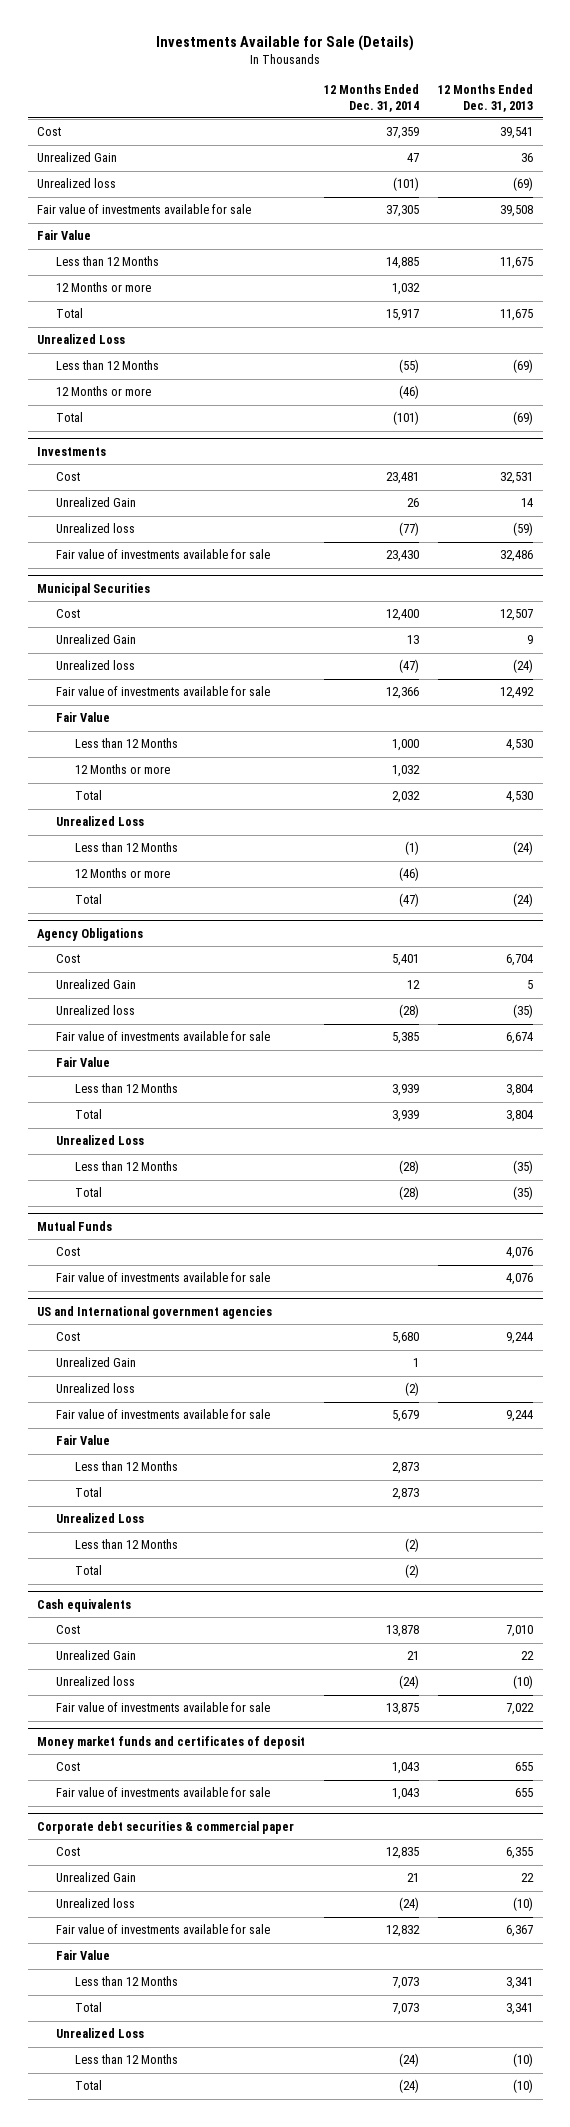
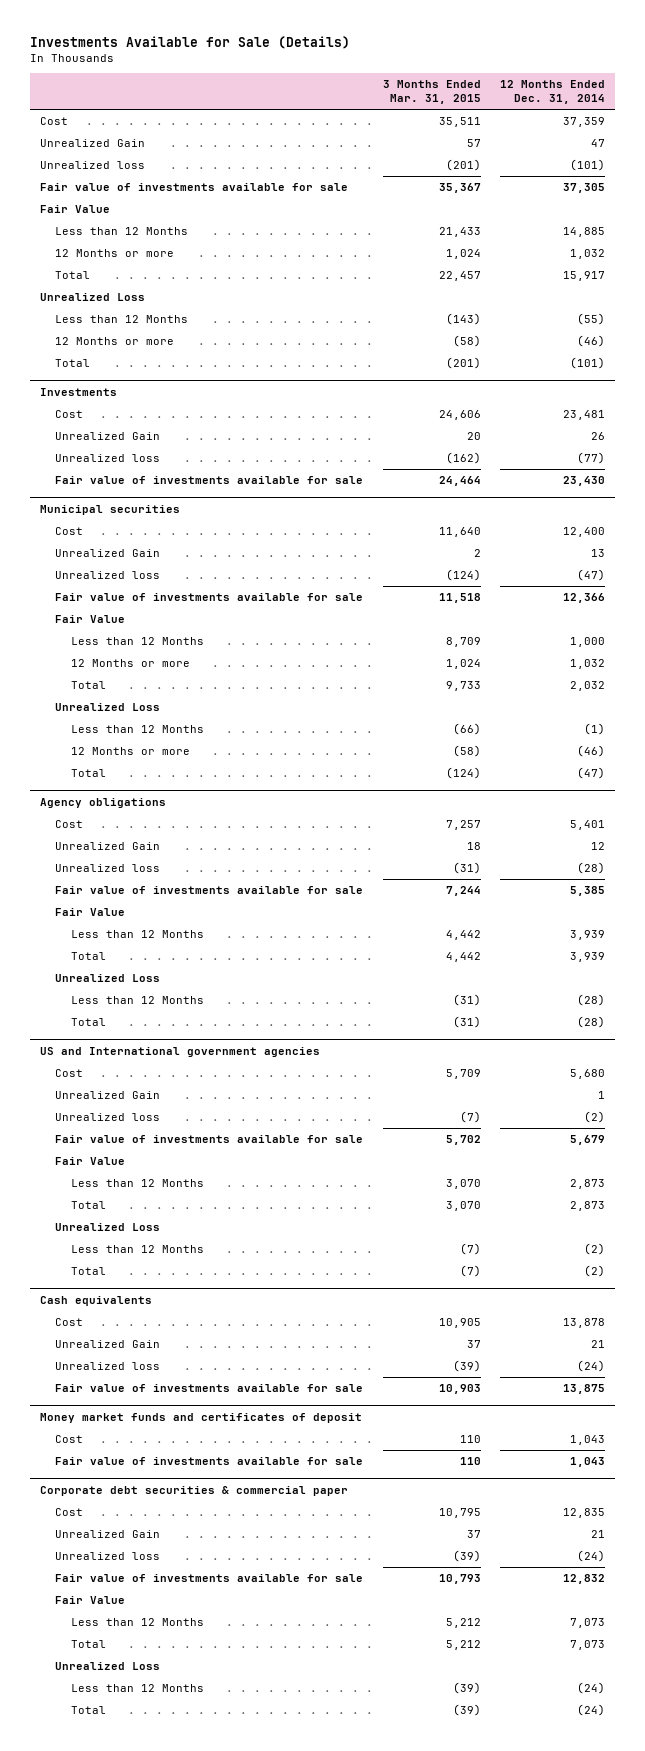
[438,84,534,112] 12 Months Ended Dec. 31, 2013 -> none
none -> [382,80,481,105] 3 Months Ended Mar. 31, 2015
[37,582,151,596] Municipal Securities -> [39,504,180,515] Municipal securities
[37,927,144,941] Agency Obligations -> [39,797,166,808] Agency obligations
[37,1220,113,1231] Mutual Funds -> none
[55,1247,80,1257] Cost -> none
[55,1272,270,1283] Fair value of investments available for sale -> none

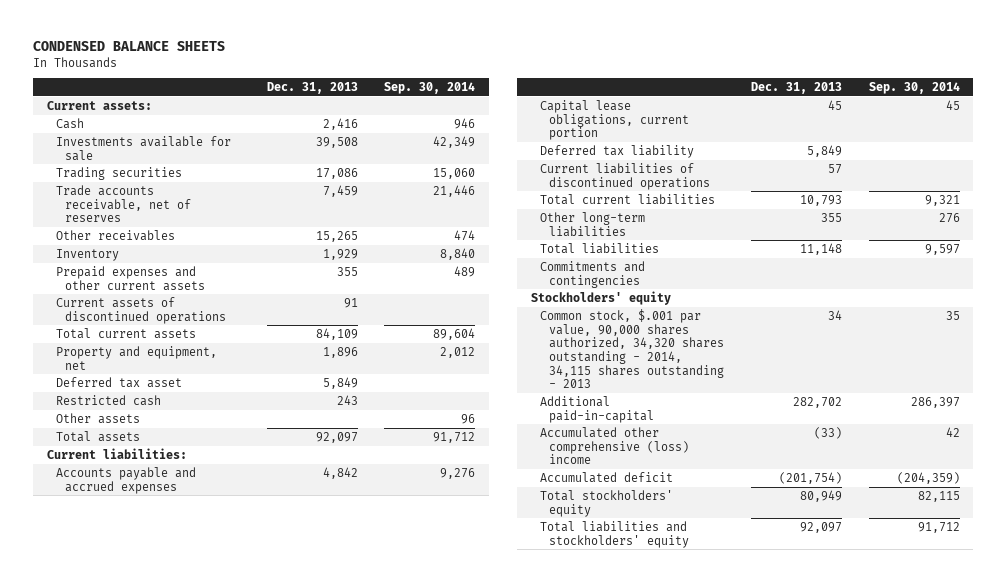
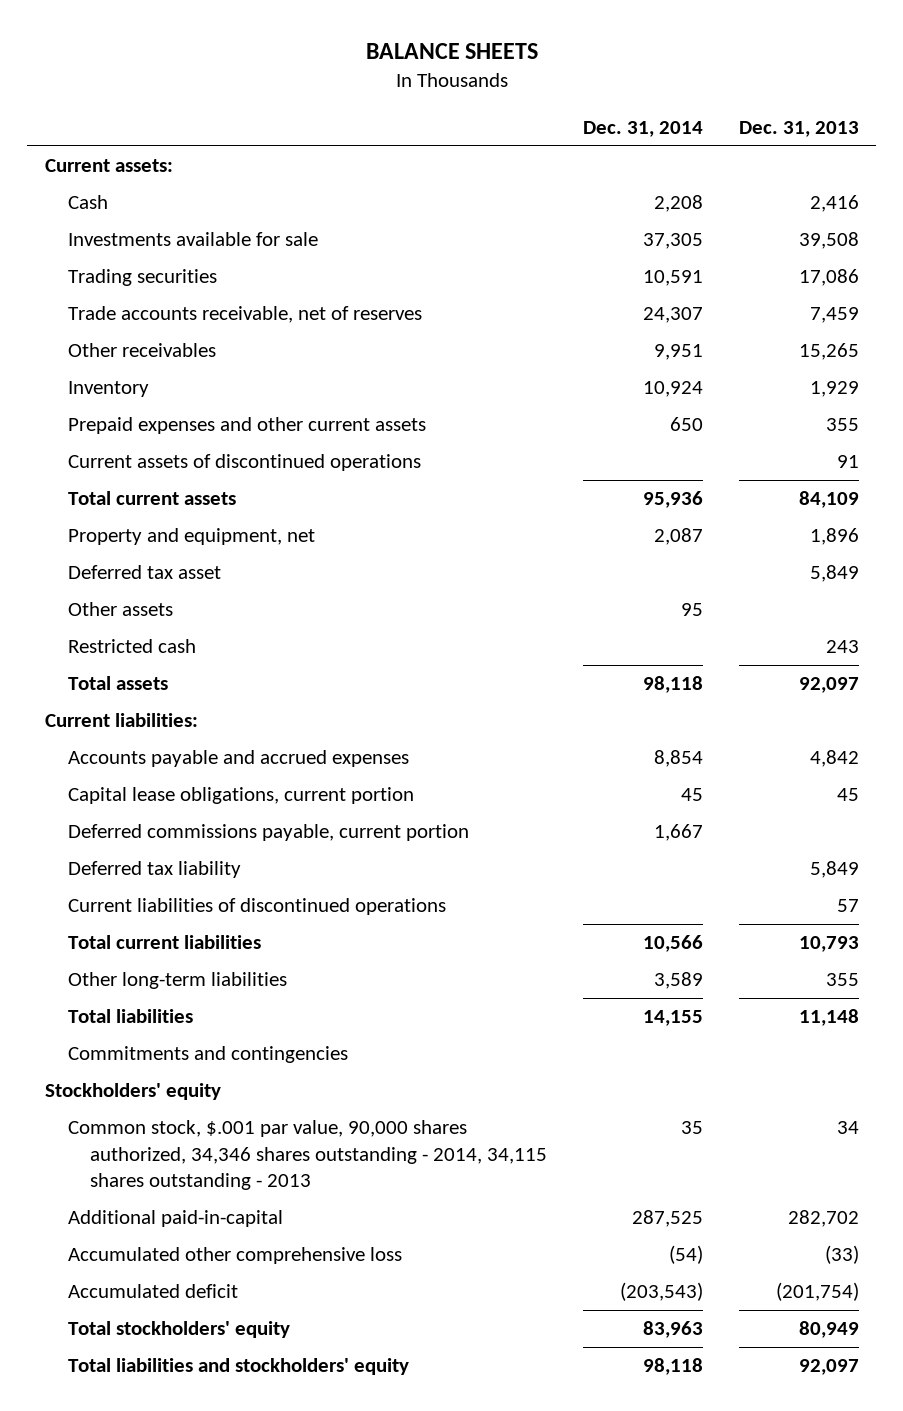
[33,41,226,52] CONDENSED BALANCE SHEETS -> [365,43,538,60] BALANCE SHEETS
[384,81,476,94] Sep. 30, 2014 -> none
none -> [583,120,704,137] Dec. 31, 2014
[55,394,161,406] Restricted cash -> [67,639,196,654] Restricted cash
none -> [67,824,469,842] Deferred commissions payable, current portion
[540,308,725,389] Common stock, $.001 par value, 90,000 shares authorized, 34,320 shares outstanding - 2014, 34,115 shares outstanding - 2013 -> [67,1120,548,1190] Common stock, $.001 par value, 90,000 shares authorized, 34,346 shares outstanding - 2014, 34,115 shares outstanding - 2013
[540,426,690,465] Accumulated other comprehensive (loss) income -> [67,1247,402,1265] Accumulated other comprehensive loss

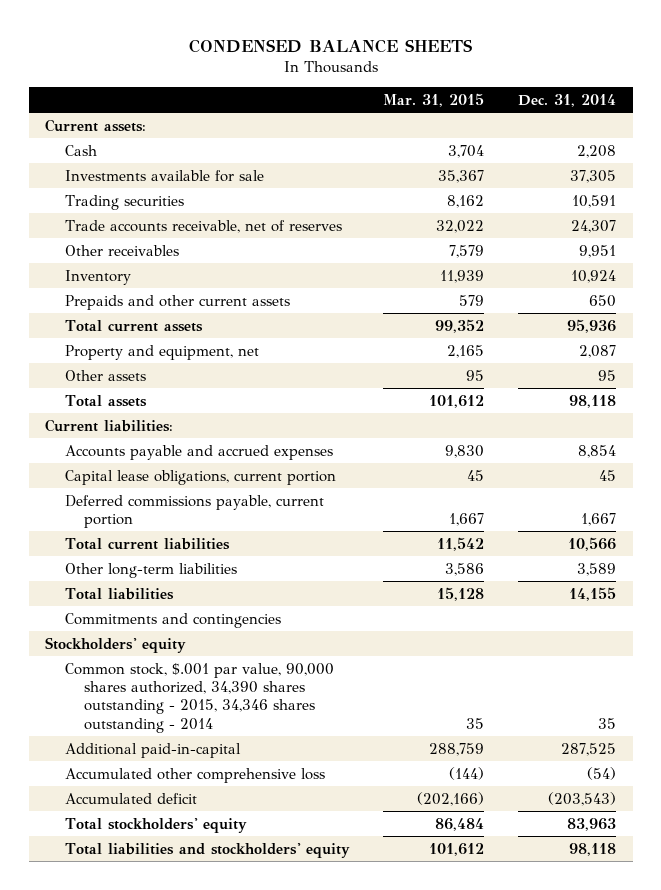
[365,43,538,60] BALANCE SHEETS -> [188,38,472,53] CONDENSED BALANCE SHEETS
[738,120,859,137] Dec. 31, 2013 -> none
none -> [383,92,485,107] Mar. 31, 2015
[67,454,421,472] Current assets of discontinued operations -> none
[67,417,426,435] Prepaid expenses and other current assets -> [64,294,290,310] Prepaids and other current assets
[67,565,221,580] Deferred tax asset -> none
[67,639,196,654] Restricted cash -> none
[67,861,241,879] Deferred tax liability -> none
[67,898,446,916] Current liabilities of discontinued operations -> none
[67,1120,548,1190] Common stock, $.001 par value, 90,000 shares authorized, 34,346 shares outstanding - 2014, 34,115 shares outstanding - 2013 -> [64,662,334,733] Common stock, $.001 par value, 90,000 shares authorized, 34,390 shares outstanding - 2015, 34,346 shares outstanding - 2014

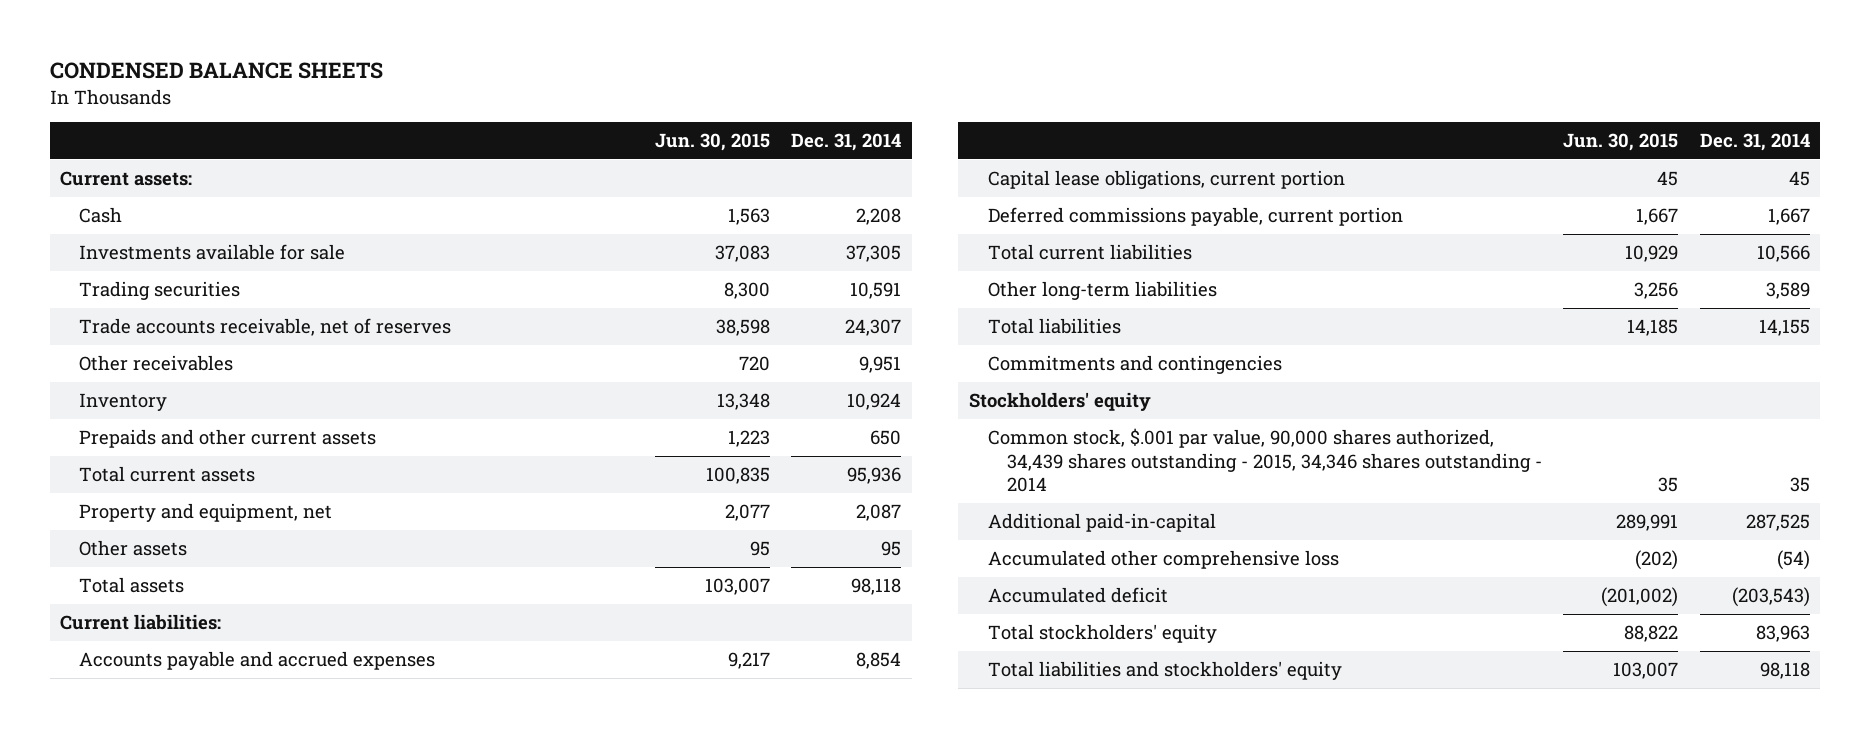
[383,92,485,107] Mar. 31, 2015 -> none
none -> [654,133,770,152] Jun. 30, 2015
[64,662,334,733] Common stock, $.001 par value, 90,000 shares authorized, 34,390 shares outstanding - 2015, 34,346 shares outstanding - 2014 -> [987,428,1542,493] Common stock, $.001 par value, 90,000 shares authorized, 34,439 shares outstanding - 2015, 34,346 shares outstanding - 2014

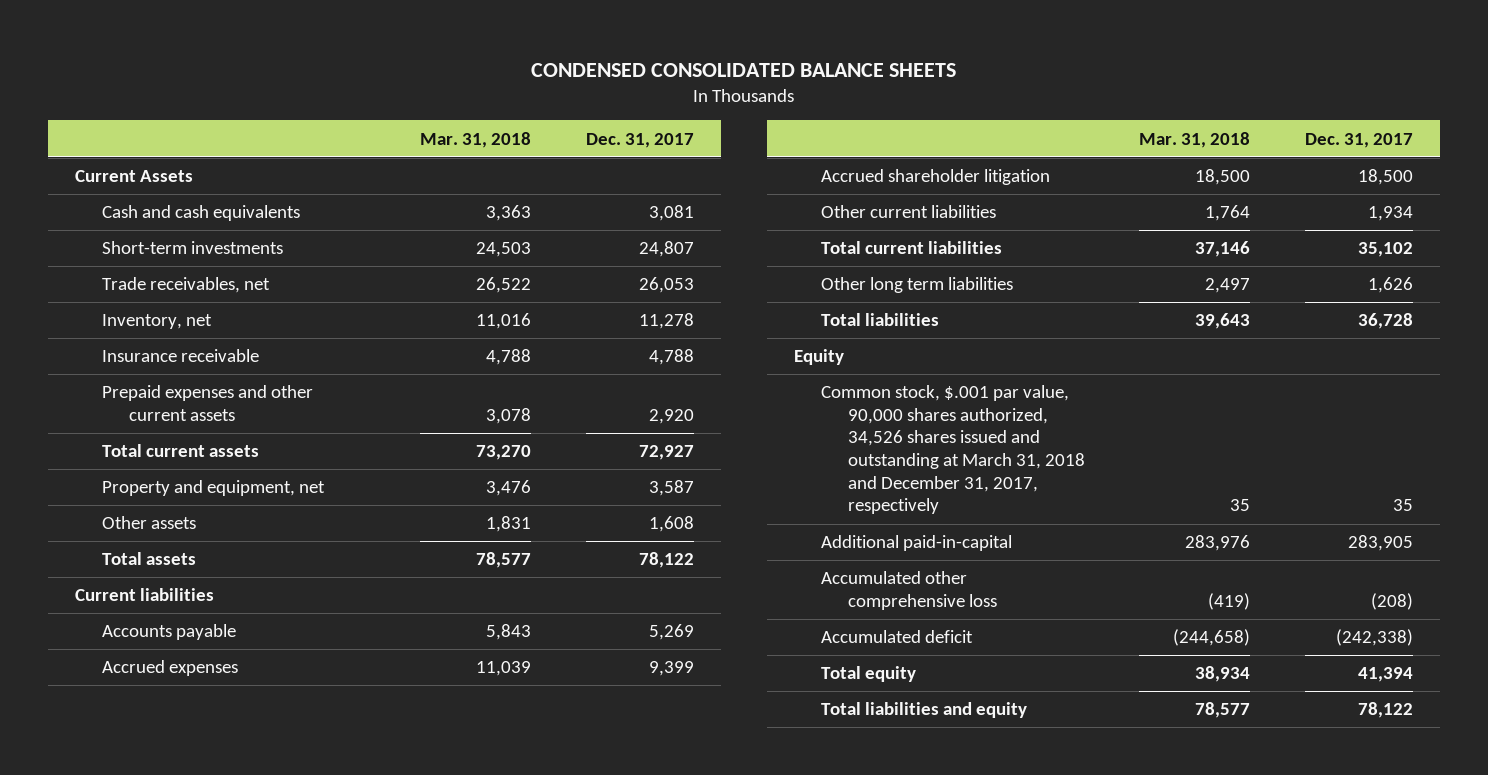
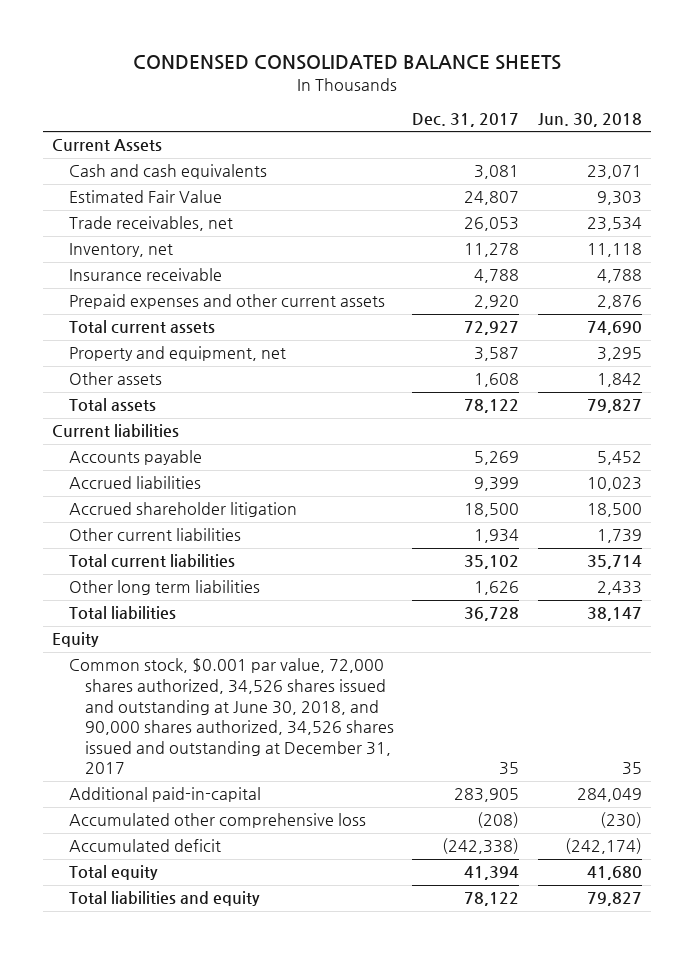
[420,131,532,148] Mar. 31, 2018 -> none
none -> [537,113,642,128] Jun. 30, 2018
[102,241,284,255] Short-term investments -> [68,190,222,204] Estimated Fair Value
[102,660,239,677] Accrued expenses -> [68,476,201,490] Accrued liabilities
[821,385,1085,515] Common stock, $.001 par value, 90,000 shares authorized, 34,526 shares issued and outstanding at March 31, 2018 and December 31, 2017, respectively -> [68,658,395,775] Common stock, $0.001 par value, 72,000 shares authorized, 34,526 shares issued and outstanding at June 30, 2018, and 90,000 shares authorized, 34,526 shares issued and outstanding at December 31, 2017

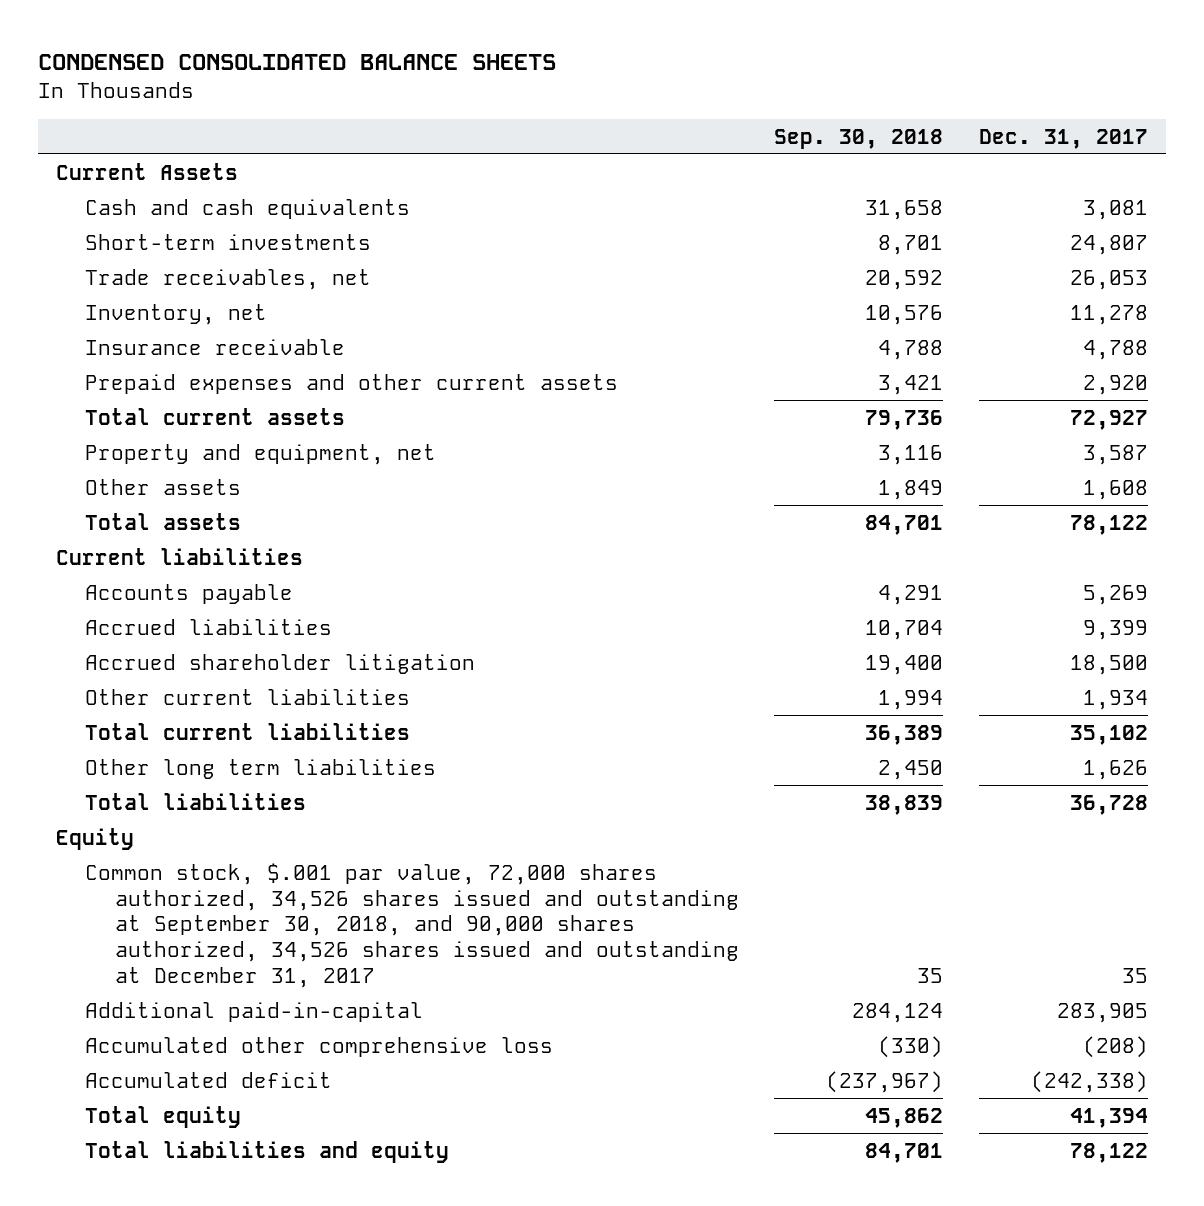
[537,113,642,128] Jun. 30, 2018 -> none
none -> [774,128,944,149] Sep. 30, 2018
[68,190,222,204] Estimated Fair Value -> [85,233,372,250] Short-term investments
[68,658,395,775] Common stock, $0.001 par value, 72,000 shares authorized, 34,526 shares issued and outstanding at June 30, 2018, and 90,000 shares authorized, 34,526 shares issued and outstanding at December 31, 2017 -> [85,862,739,989] Common stock, $.001 par value, 72,000 shares authorized, 34,526 shares issued and outstanding at September 30, 2018, and 90,000 shares authorized, 34,526 shares issued and outstanding at December 31, 2017

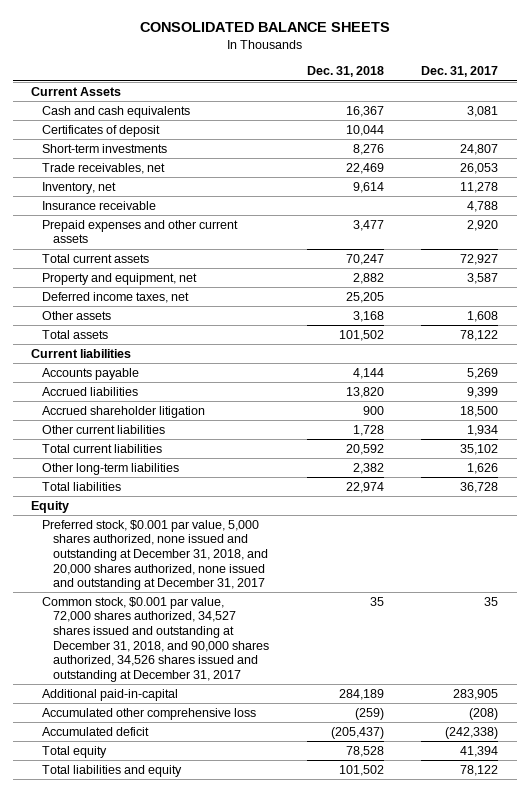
[38,54,557,71] CONDENSED CONSOLIDATED BALANCE SHEETS -> [139,22,390,33] CONSOLIDATED BALANCE SHEETS
[774,128,944,149] Sep. 30, 2018 -> none
none -> [306,66,384,78] Dec. 31, 2018
none -> [42,124,161,137] Certificates of deposit
none -> [42,291,190,303] Deferred income taxes, net
[85,758,437,779] Other long term liabilities -> [42,462,180,475] Other long-term liabilities
none -> [42,519,269,591] Preferred stock, $0.001 par value, 5,000 shares authorized, none issued and outstanding at December 31, 2018, and 20,000 shares authorized, none issued and outstanding at December 31, 2017
[85,862,739,989] Common stock, $.001 par value, 72,000 shares authorized, 34,526 shares issued and outstanding at September 30, 2018, and 90,000 shares authorized, 34,526 shares issued and outstanding at December 31, 2017 -> [42,596,270,682] Common stock, $0.001 par value, 72,000 shares authorized, 34,527 shares issued and outstanding at December 31, 2018, and 90,000 shares authorized, 34,526 shares issued and outstanding at December 31, 2017

